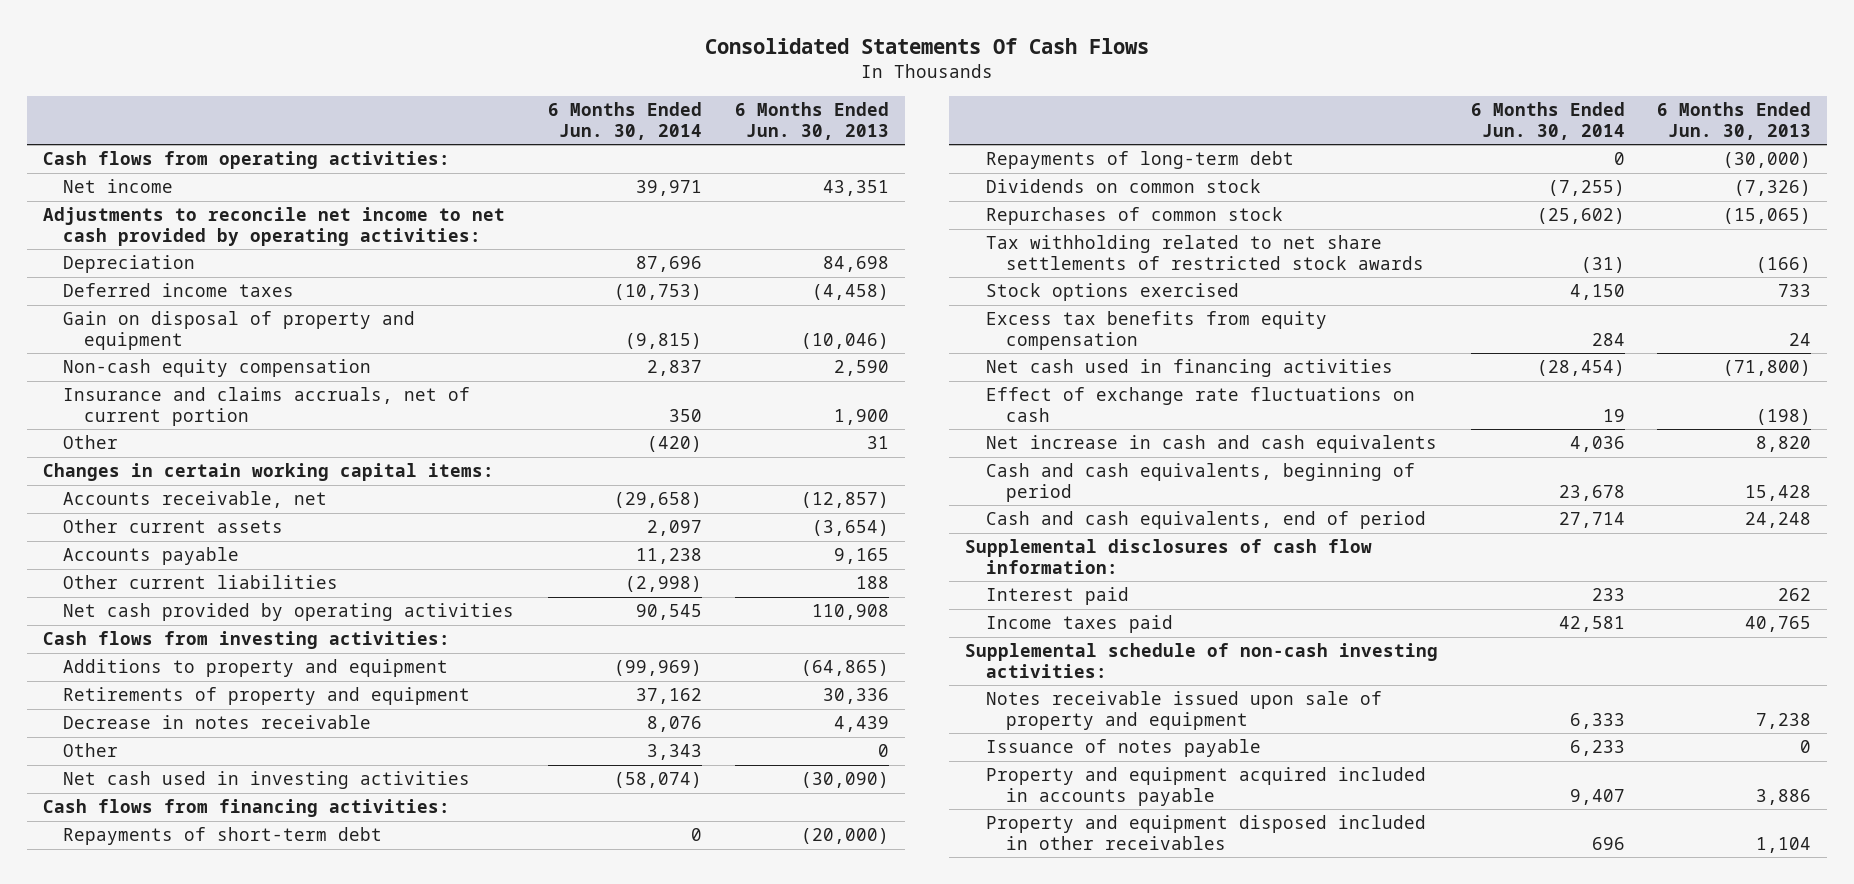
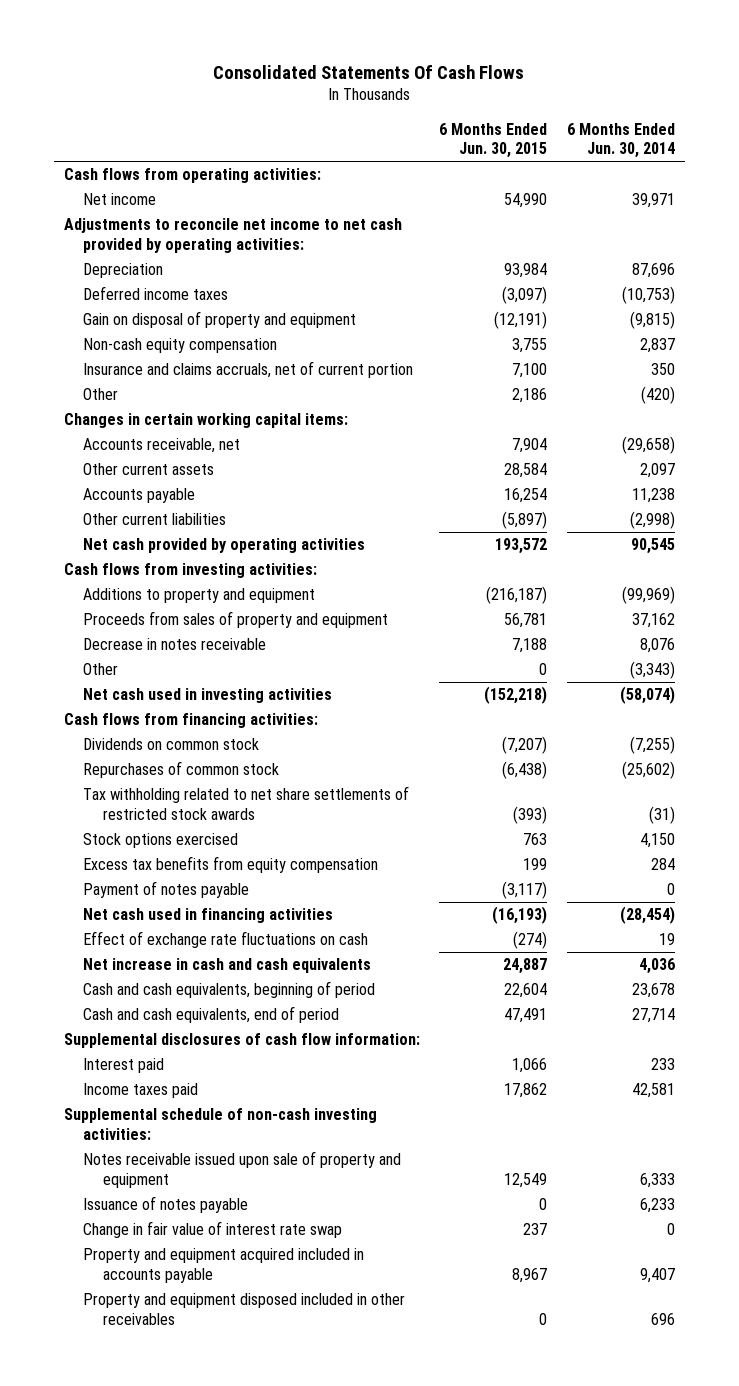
[734,102,889,141] 6 Months Ended Jun. 30, 2013 -> none
none -> [439,122,548,159] 6 Months Ended Jun. 30, 2015
[63,687,471,706] Retirements of property and equipment -> [83,611,389,629] Proceeds from sales of property and equipment
[647,744,703,761] 3,343 -> [630,661,676,680] (3,343)
[63,827,383,846] Repayments of short-term debt -> none
[985,151,1294,170] Repayments of long-term debt -> none
none -> [83,881,250,899] Payment of notes payable
none -> [83,1221,343,1239] Change in fair value of interest rate swap

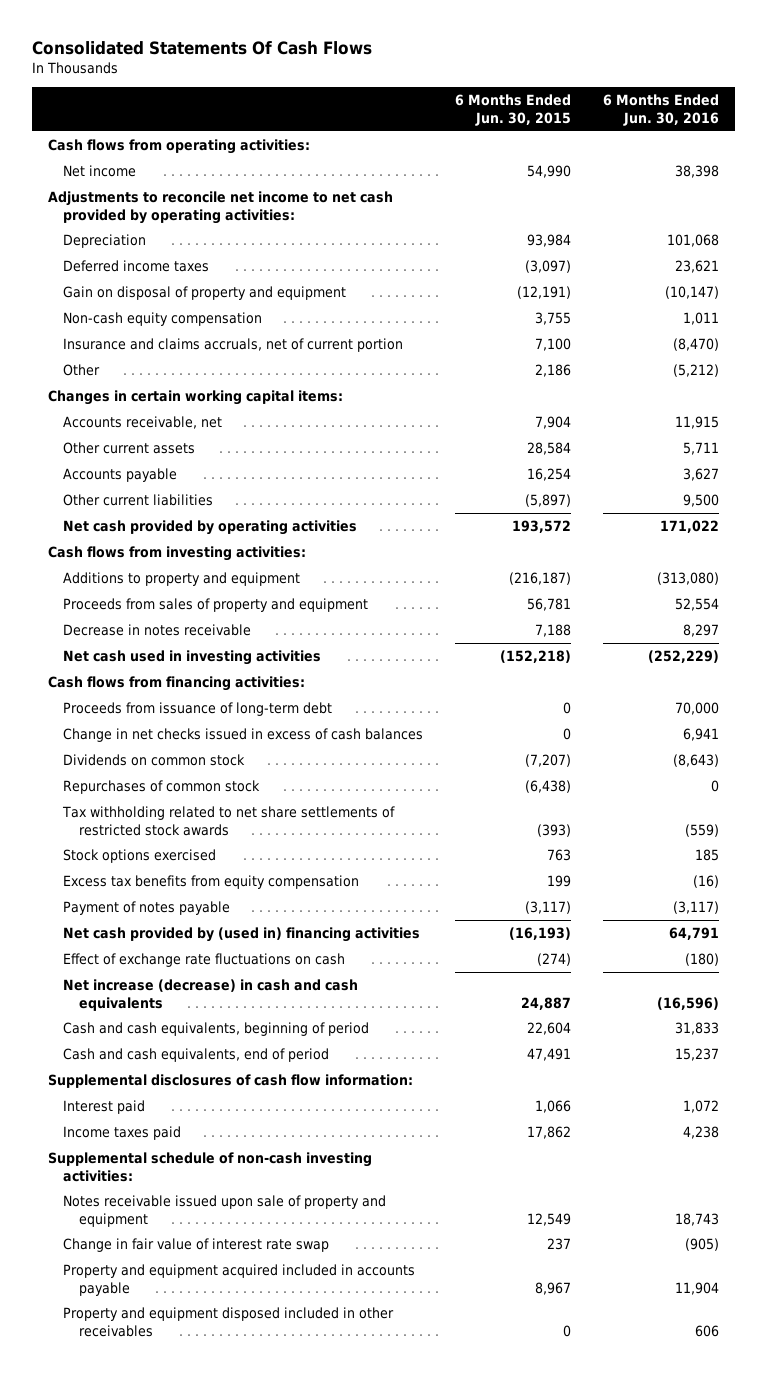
[567,122,676,159] 6 Months Ended Jun. 30, 2014 -> none
none -> [602,94,719,126] 6 Months Ended Jun. 30, 2016
[83,663,119,676] Other -> none
none -> [63,702,333,717] Proceeds from issuance of long-term debt
none -> [63,728,424,743] Change in net checks issued in excess of cash balances
[83,908,334,924] Net cash used in financing activities -> [63,927,421,943] Net cash provided by (used in) financing activities
[83,958,372,974] Net increase in cash and cash equivalents -> [63,979,359,1011] Net increase (decrease) in cash and cash equivalents
[83,1196,249,1214] Issuance of notes payable -> none

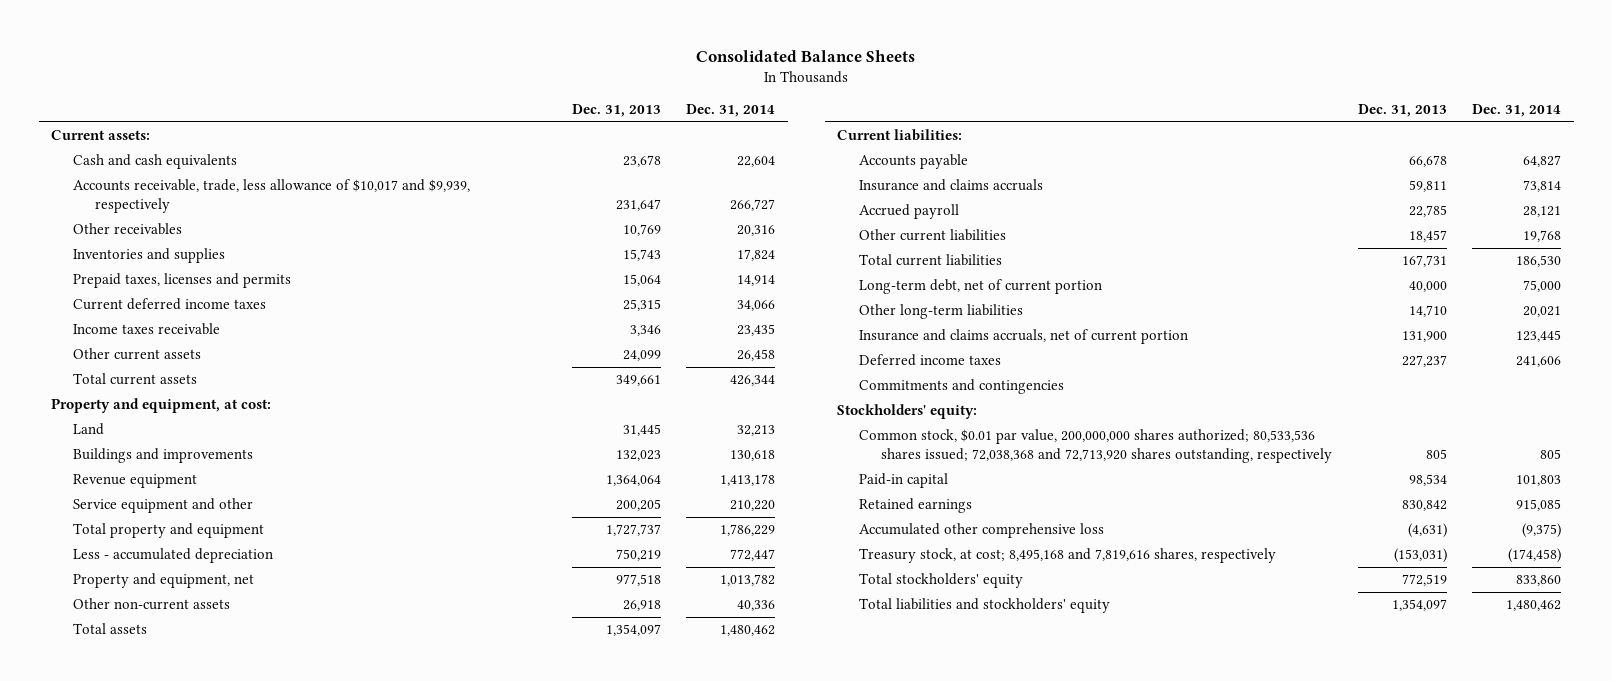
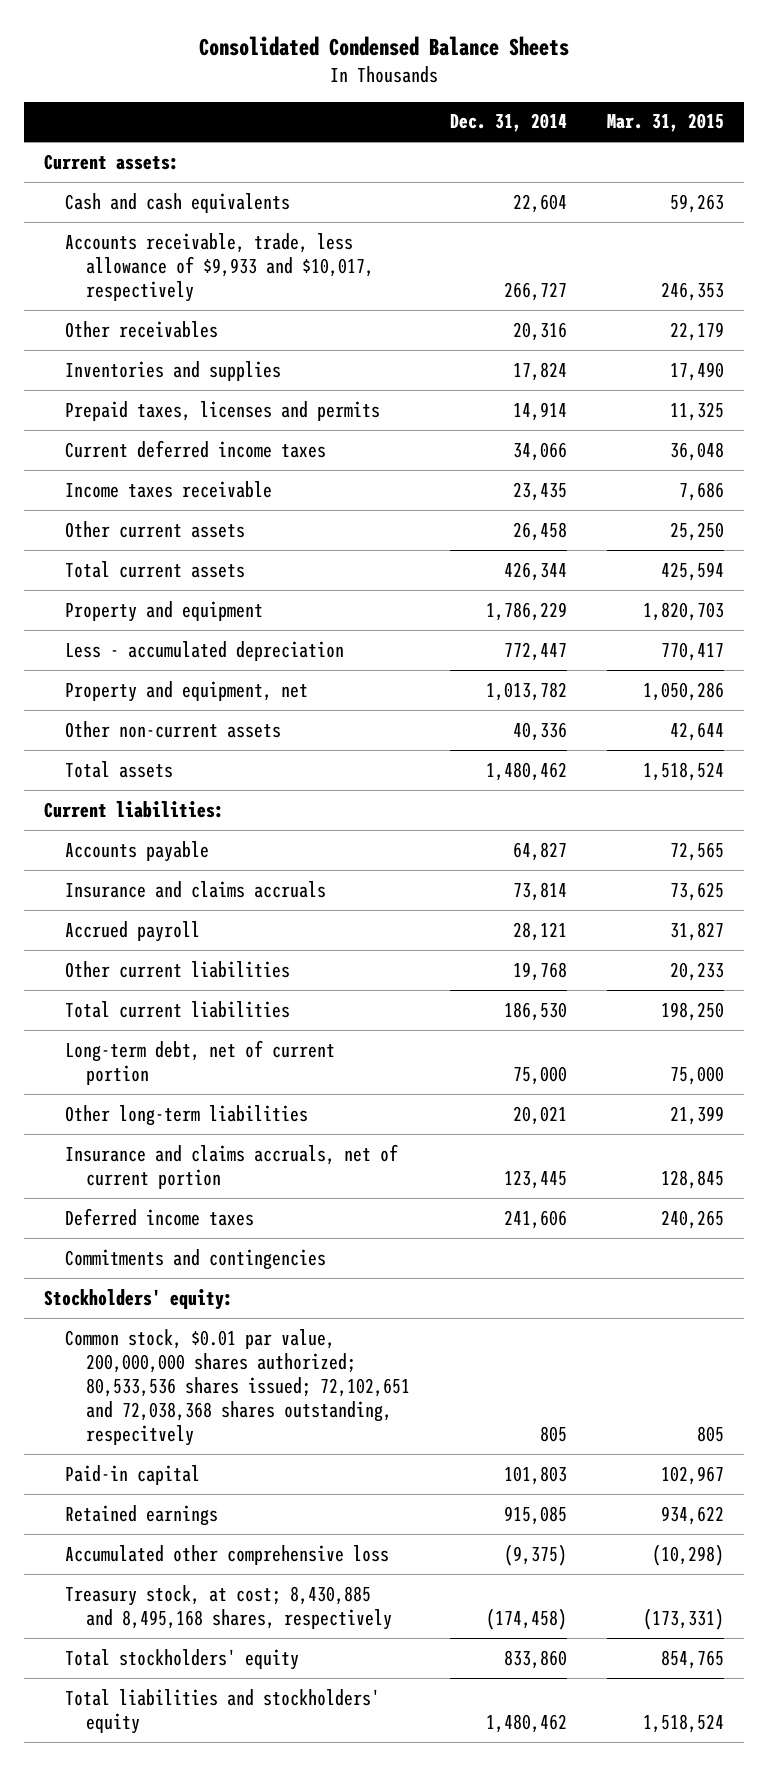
[696,49,916,62] Consolidated Balance Sheets -> [199,36,570,57] Consolidated Condensed Balance Sheets
[571,104,661,118] Dec. 31, 2013 -> none
none -> [607,113,725,133] Mar. 31, 2015
[73,179,471,214] Accounts receivable, trade, less allowance of $10,017 and $9,939, respectively -> [65,232,375,302] Accounts receivable, trade, less allowance of $9,933 and $10,017, respectively
[51,398,272,414] Property and equipment, at cost: -> none
[73,423,105,436] Land -> none
[73,448,254,464] Buildings and improvements -> none
[73,474,198,489] Revenue equipment -> none
[73,498,254,514] Service equipment and other -> none
[73,523,265,539] Total property and equipment -> [65,600,264,622] Property and equipment
[859,429,1333,464] Common stock, $0.01 par value, 200,000,000 shares authorized; 80,533,536 shares issued; 72,038,368 and 72,713,920 shares outstanding, respectively -> [65,1328,411,1446] Common stock, $0.01 par value, 200,000,000 shares authorized; 80,533,536 shares issued; 72,102,651 and 72,038,368 shares outstanding, respecitvely
[859,548,1277,564] Treasury stock, at cost; 8,495,168 and 7,819,616 shares, respectively -> [65,1584,393,1630] Treasury stock, at cost; 8,430,885 and 8,495,168 shares, respectively

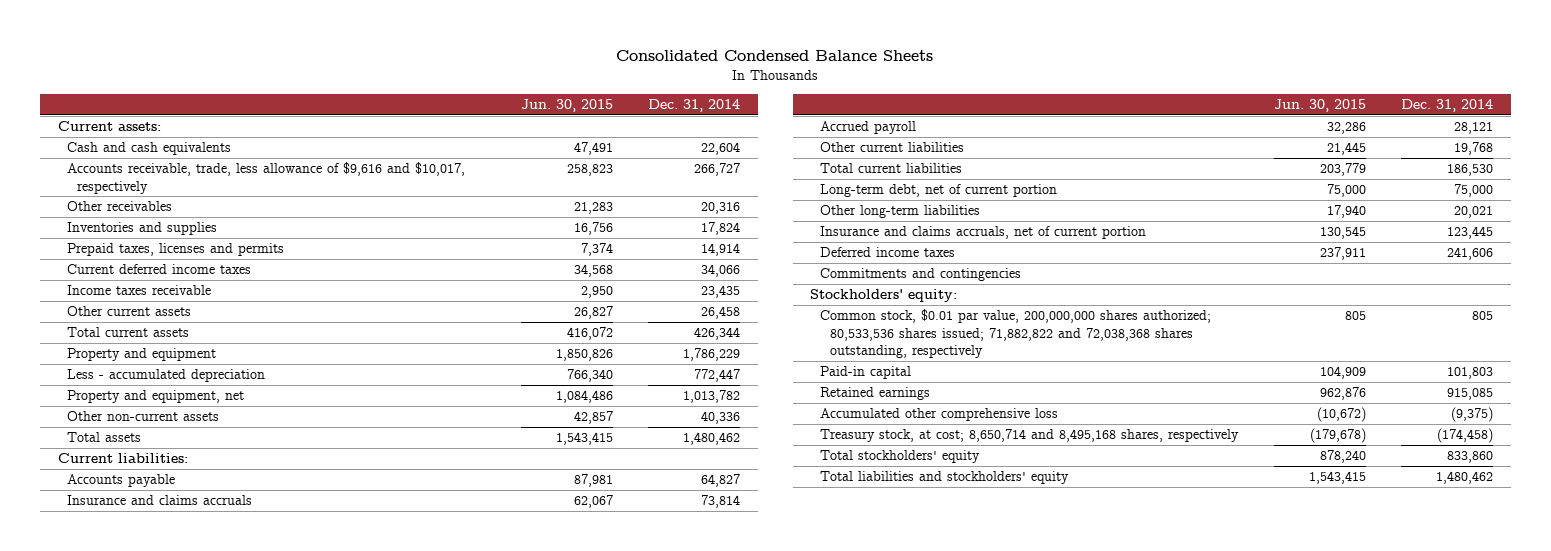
[607,113,725,133] Mar. 31, 2015 -> none
none -> [520,98,613,112] Jun. 30, 2015
[65,232,375,302] Accounts receivable, trade, less allowance of $9,933 and $10,017, respectively -> [67,162,466,194] Accounts receivable, trade, less allowance of $9,616 and $10,017, respectively
[65,1328,411,1446] Common stock, $0.01 par value, 200,000,000 shares authorized; 80,533,536 shares issued; 72,102,651 and 72,038,368 shares outstanding, respecitvely -> [819,309,1211,358] Common stock, $0.01 par value, 200,000,000 shares authorized; 80,533,536 shares issued; 71,882,822 and 72,038,368 shares outstanding, respectively
[65,1584,393,1630] Treasury stock, at cost; 8,430,885 and 8,495,168 shares, respectively -> [819,429,1239,443] Treasury stock, at cost; 8,650,714 and 8,495,168 shares, respectively

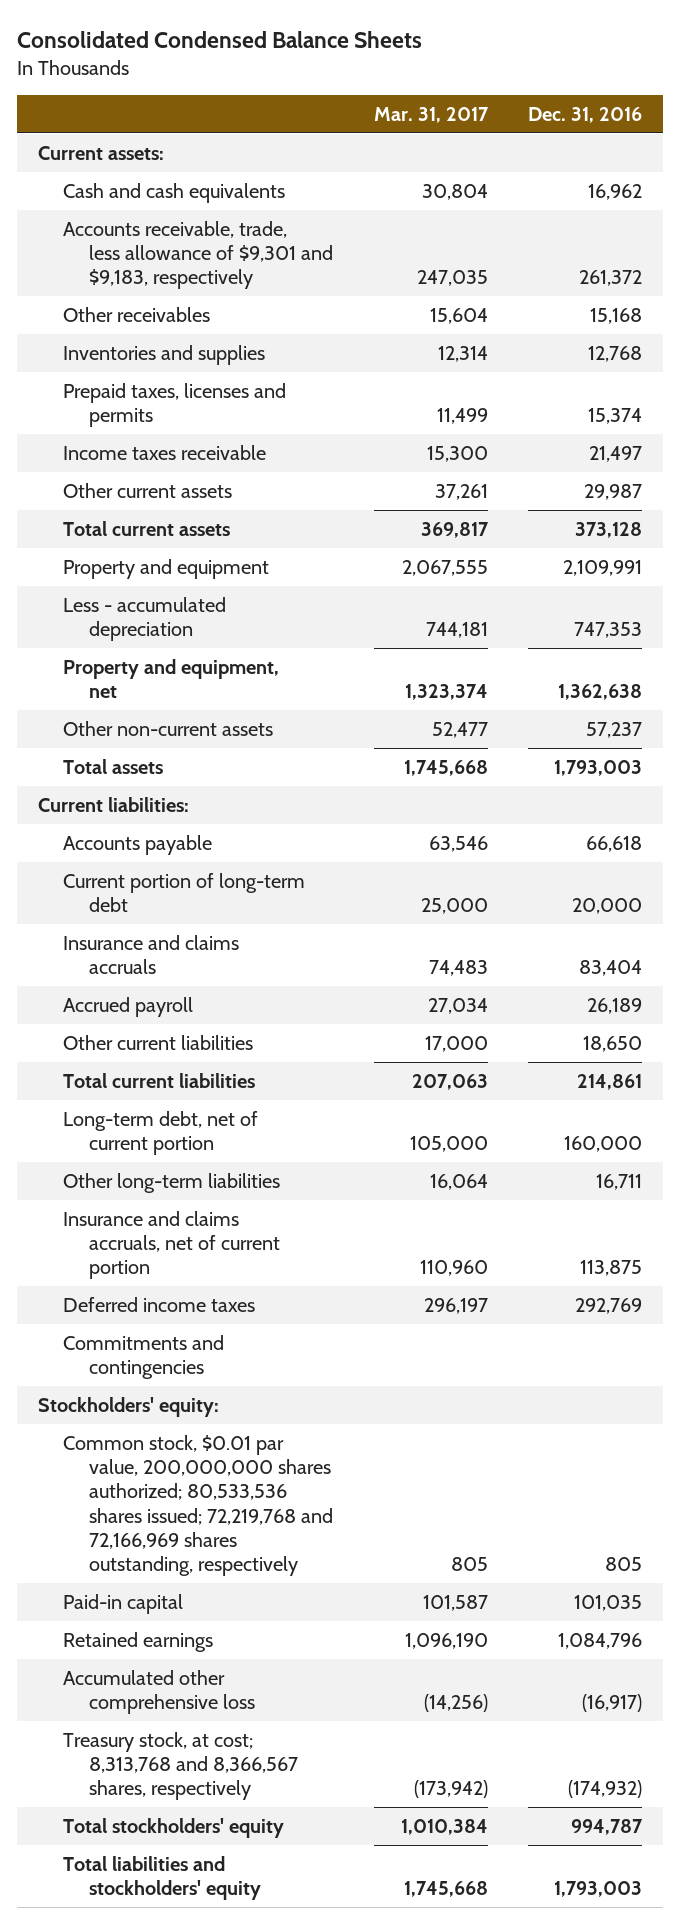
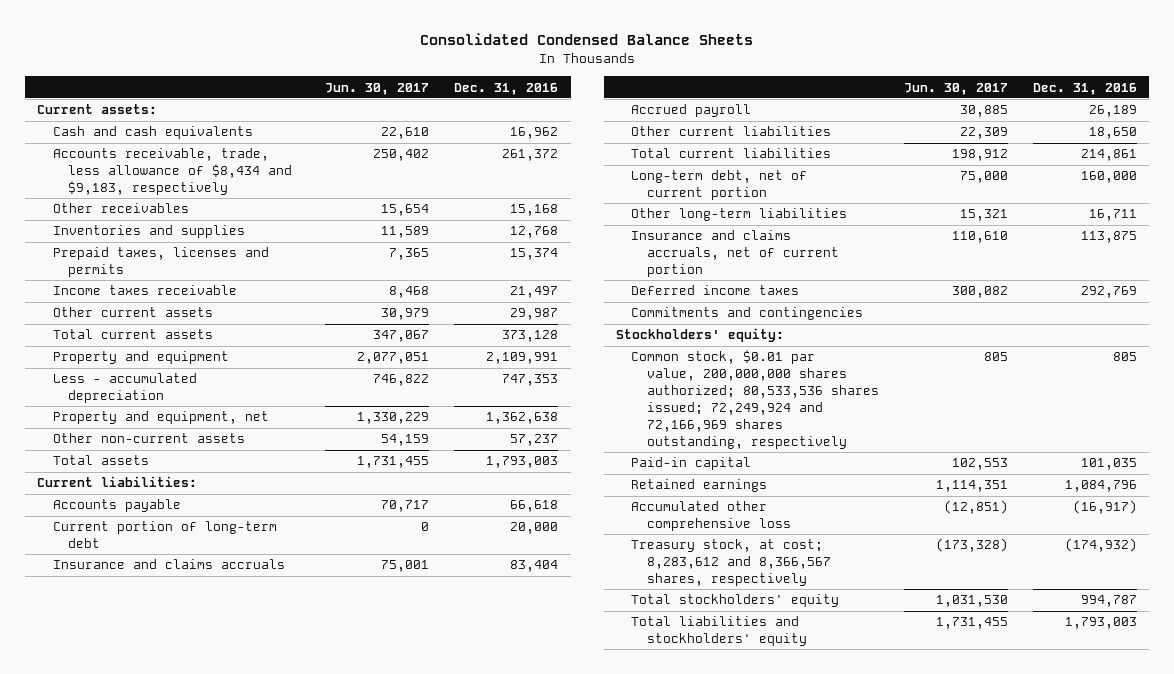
[373,106,489,123] Mar. 31, 2017 -> none
none -> [325,82,430,95] Jun. 30, 2017
[63,220,333,290] Accounts receivable, trade, less allowance of $9,301 and $9,183, respectively -> [52,148,292,196] Accounts receivable, trade, less allowance of $8,434 and $9,183, respectively
[63,1434,333,1577] Common stock, $0.01 par value, 200,000,000 shares authorized; 80,533,536 shares issued; 72,219,768 and 72,166,969 shares outstanding, respectively -> [631,350,879,449] Common stock, $0.01 par value, 200,000,000 shares authorized; 80,533,536 shares issued; 72,249,924 and 72,166,969 shares outstanding, respectively
[63,1731,298,1801] Treasury stock, at cost; 8,313,768 and 8,366,567 shares, respectively -> [631,539,831,587] Treasury stock, at cost; 8,283,612 and 8,366,567 shares, respectively

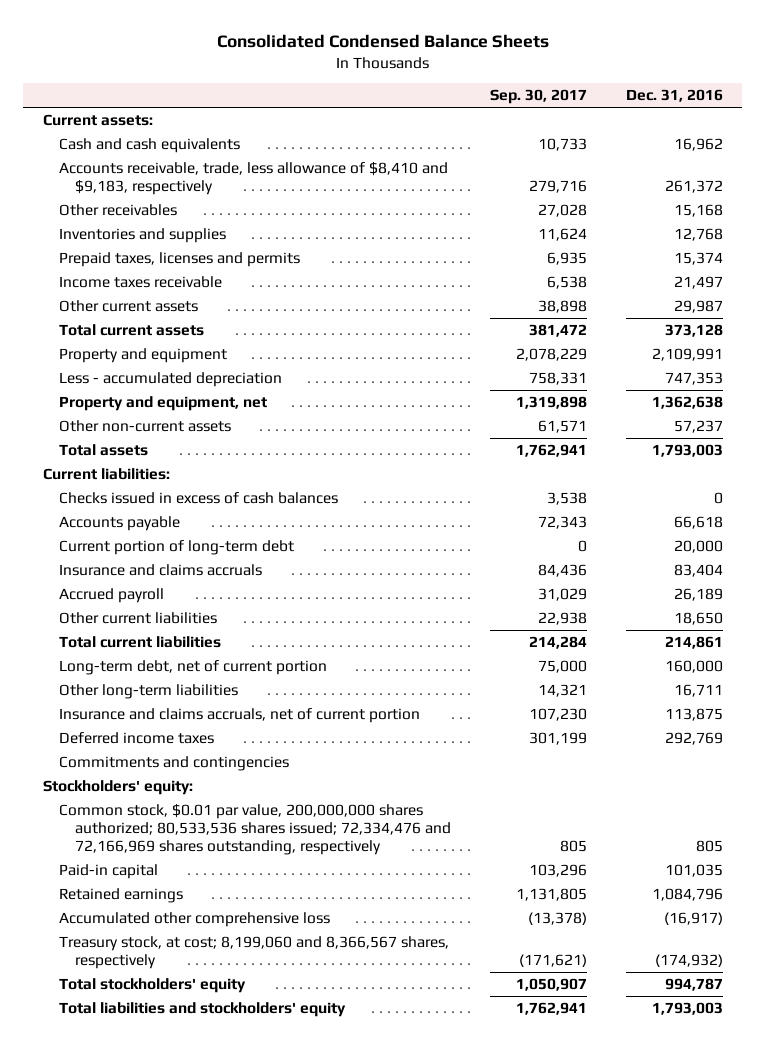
[325,82,430,95] Jun. 30, 2017 -> none
none -> [490,88,588,104] Sep. 30, 2017
[52,148,292,196] Accounts receivable, trade, less allowance of $8,434 and $9,183, respectively -> [58,162,448,196] Accounts receivable, trade, less allowance of $8,410 and $9,183, respectively
none -> [58,492,338,505] Checks issued in excess of cash balances
[631,350,879,449] Common stock, $0.01 par value, 200,000,000 shares authorized; 80,533,536 shares issued; 72,249,924 and 72,166,969 shares outstanding, respectively -> [58,804,452,856] Common stock, $0.01 par value, 200,000,000 shares authorized; 80,533,536 shares issued; 72,334,476 and 72,166,969 shares outstanding, respectively
[631,539,831,587] Treasury stock, at cost; 8,283,612 and 8,366,567 shares, respectively -> [58,936,449,970] Treasury stock, at cost; 8,199,060 and 8,366,567 shares, respectively

